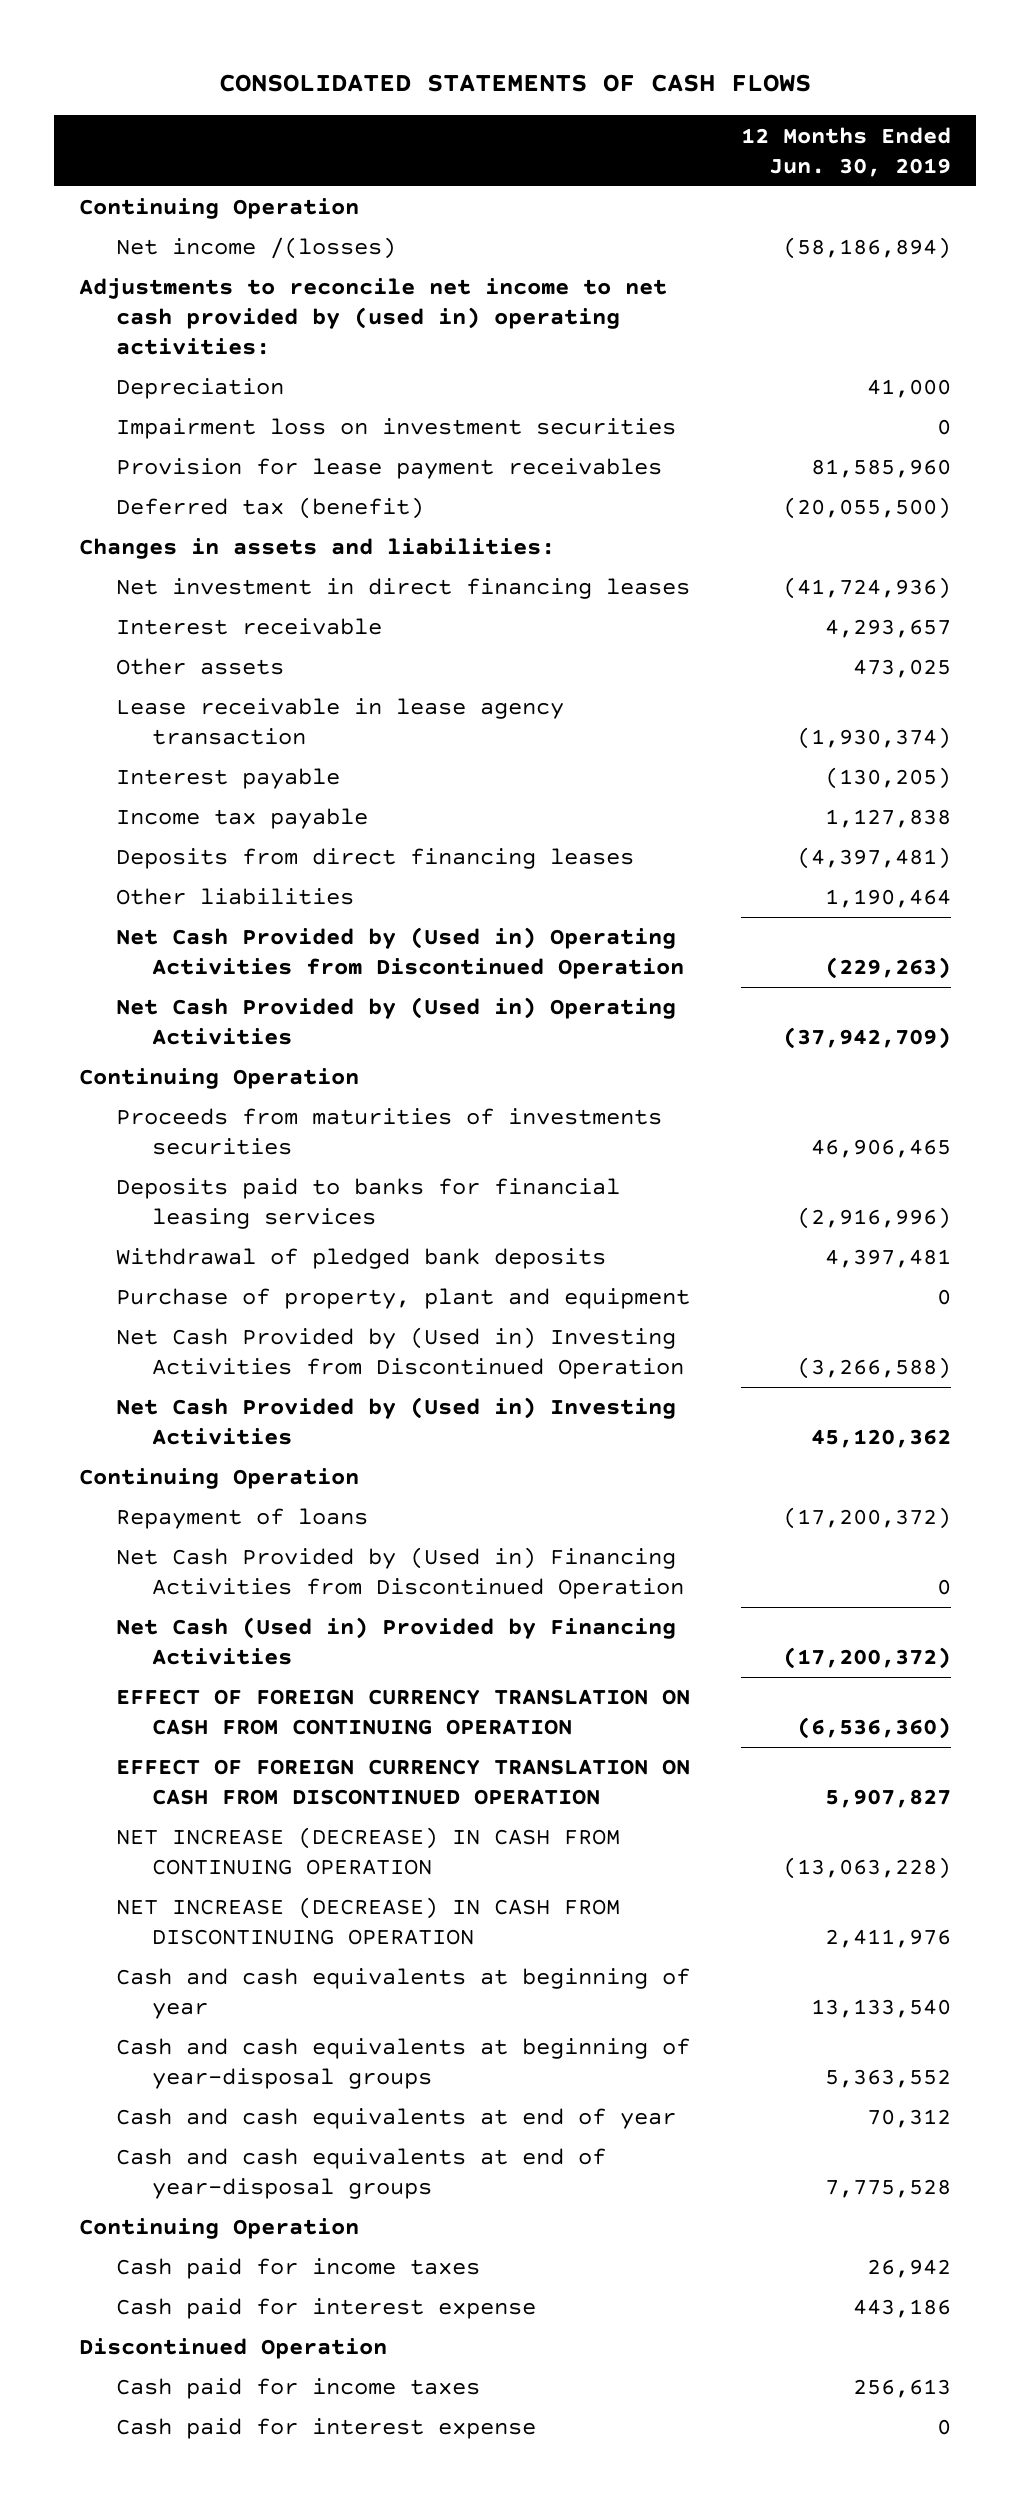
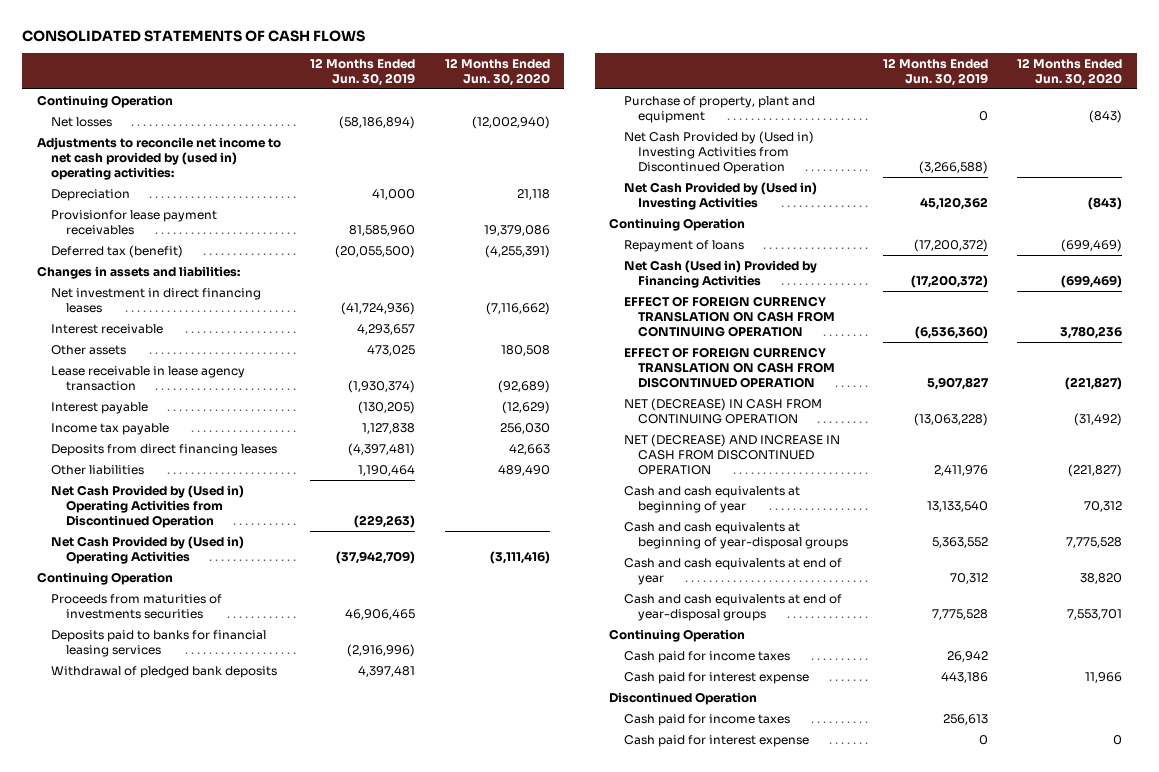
none -> [444,57,550,86] 12 Months Ended Jun. 30, 2020
[115,237,396,260] Net income /(losses) -> [51,116,113,127] Net losses
[115,418,676,440] Impairment loss on investment securities -> none
[115,458,662,480] Provision for lease payment receivables -> [51,209,218,235] Provisionfor lease payment receivables
[115,1547,684,1600] Net Cash Provided by (Used in) Financing Activities from Discontinued Operation -> none
[115,1827,620,1876] NET INCREASE (DECREASE) IN CASH FROM CONTINUING OPERATION -> [623,397,822,424] NET (DECREASE) IN CASH FROM CONTINUING OPERATION
[115,1897,620,1946] NET INCREASE (DECREASE) IN CASH FROM DISCONTINUING OPERATION -> [623,433,840,475] NET (DECREASE) AND INCREASE IN CASH FROM DISCONTINUED OPERATION

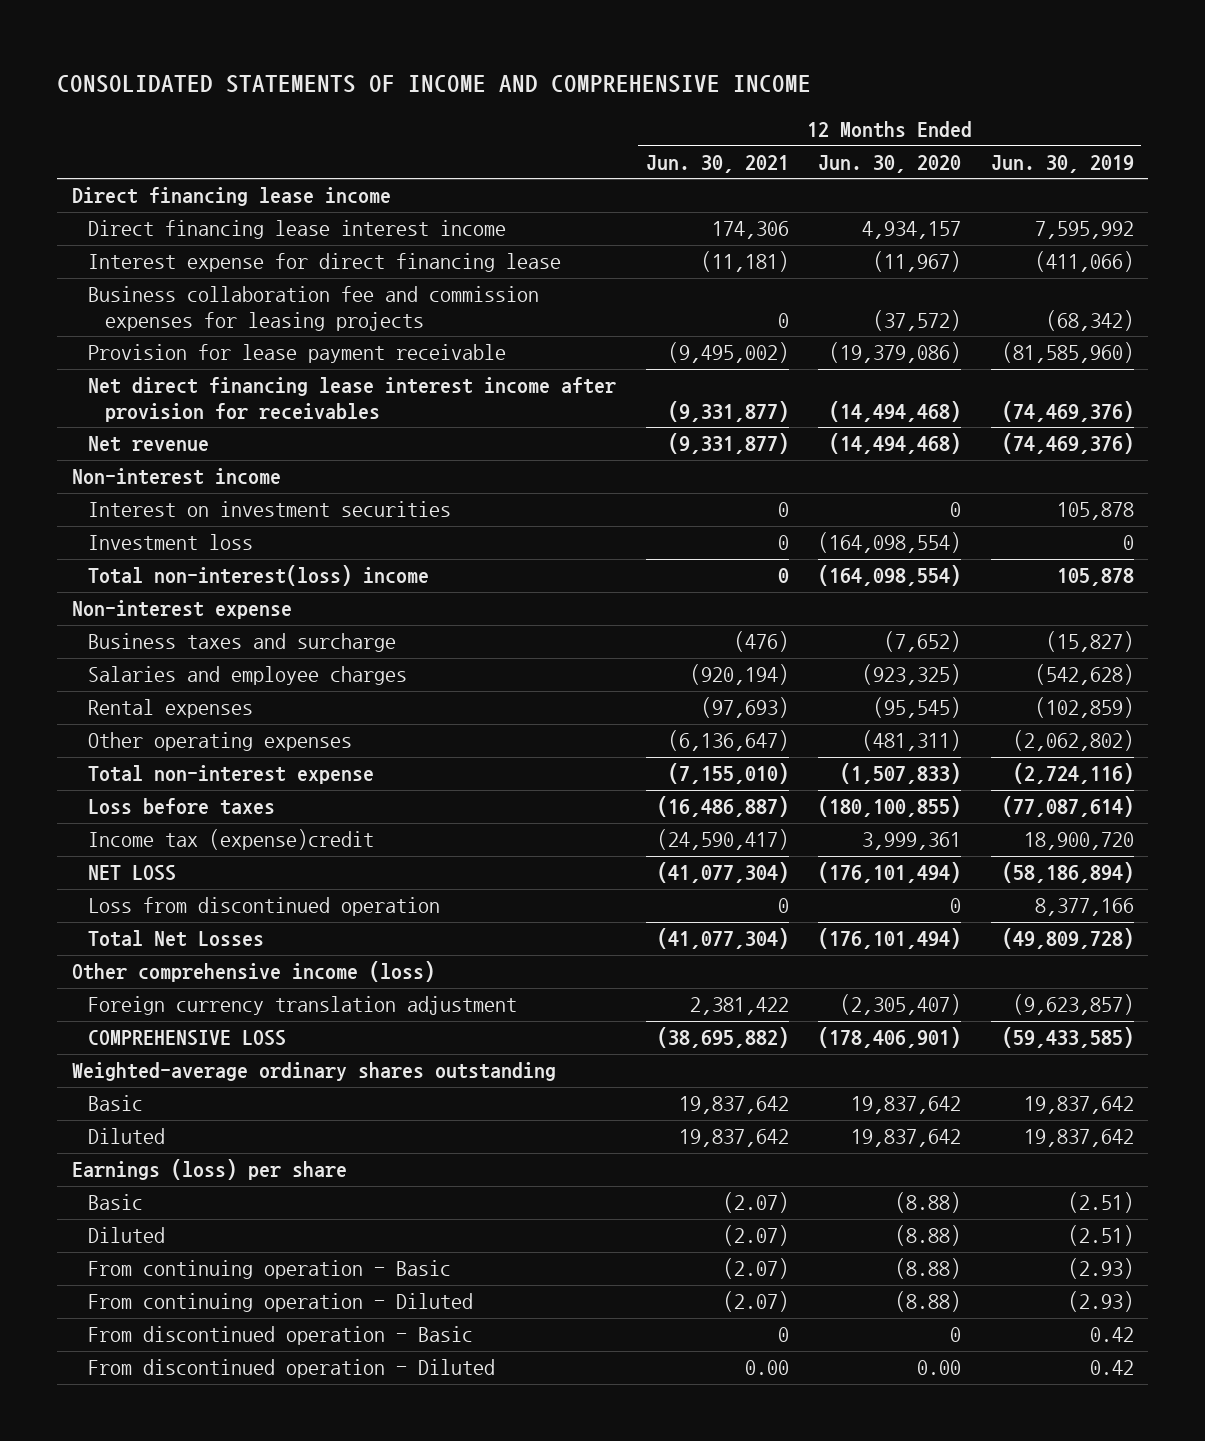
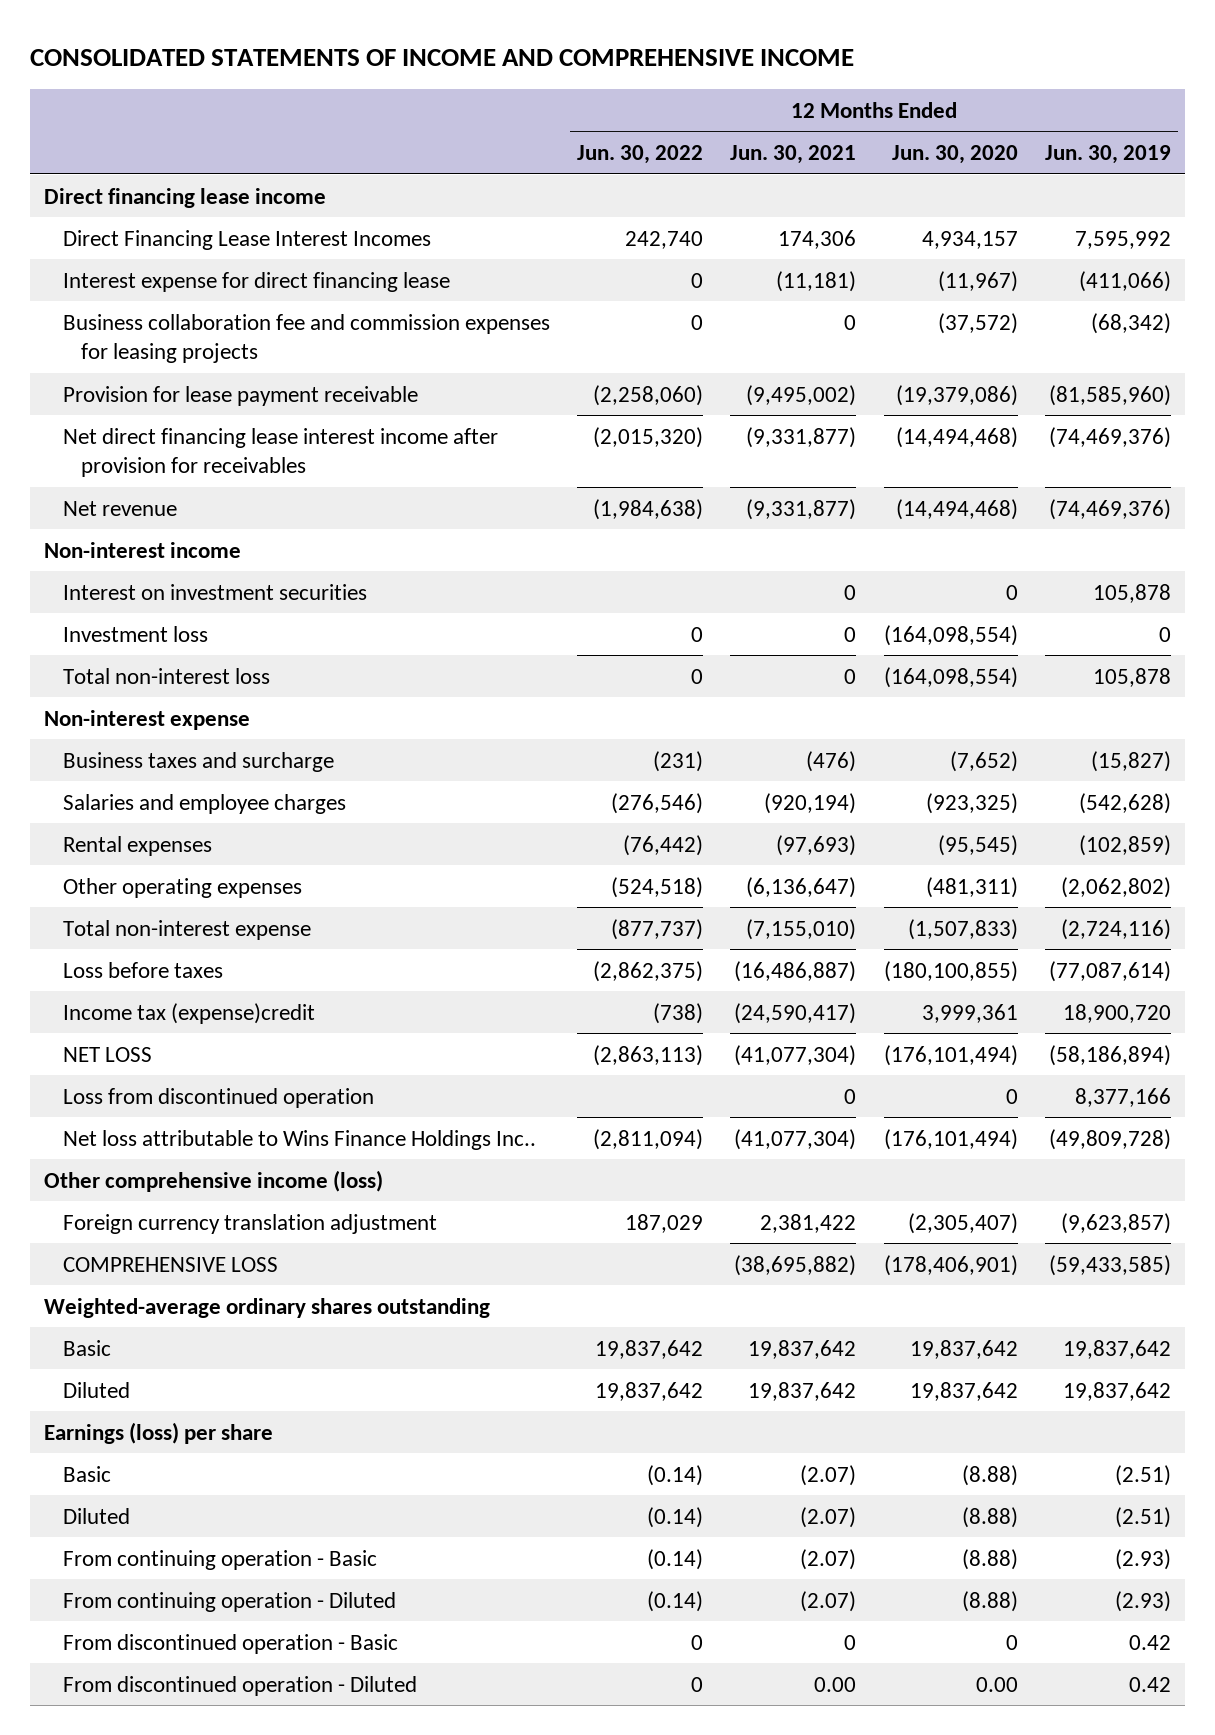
none -> [577,145,704,165] Jun. 30, 2022
[88,220,507,240] Direct financing lease interest income -> [62,229,431,250] Direct Financing Lease Interest Incomes
[88,565,430,587] Total non-interest(loss) income -> [62,667,270,684] Total non-interest loss
[88,930,265,948] Total Net Losses -> [62,1129,536,1150] Net loss attributable to Wins Finance Holdings Inc..

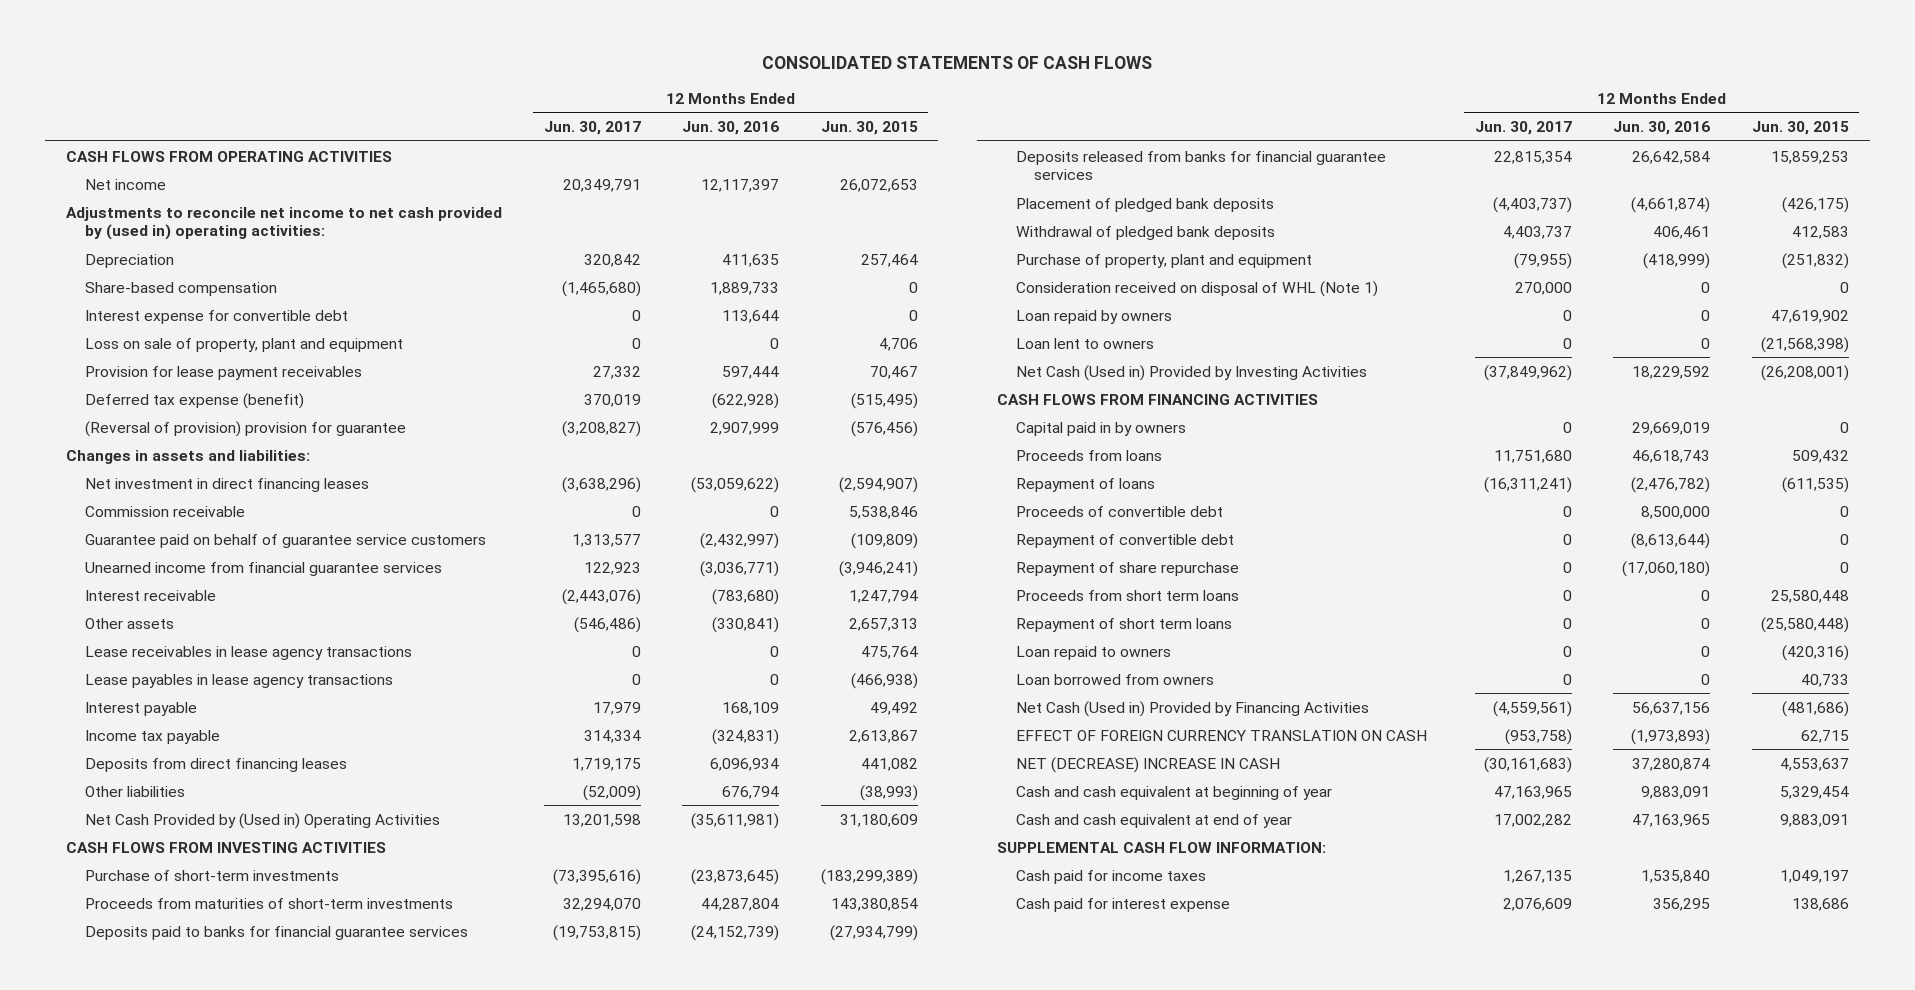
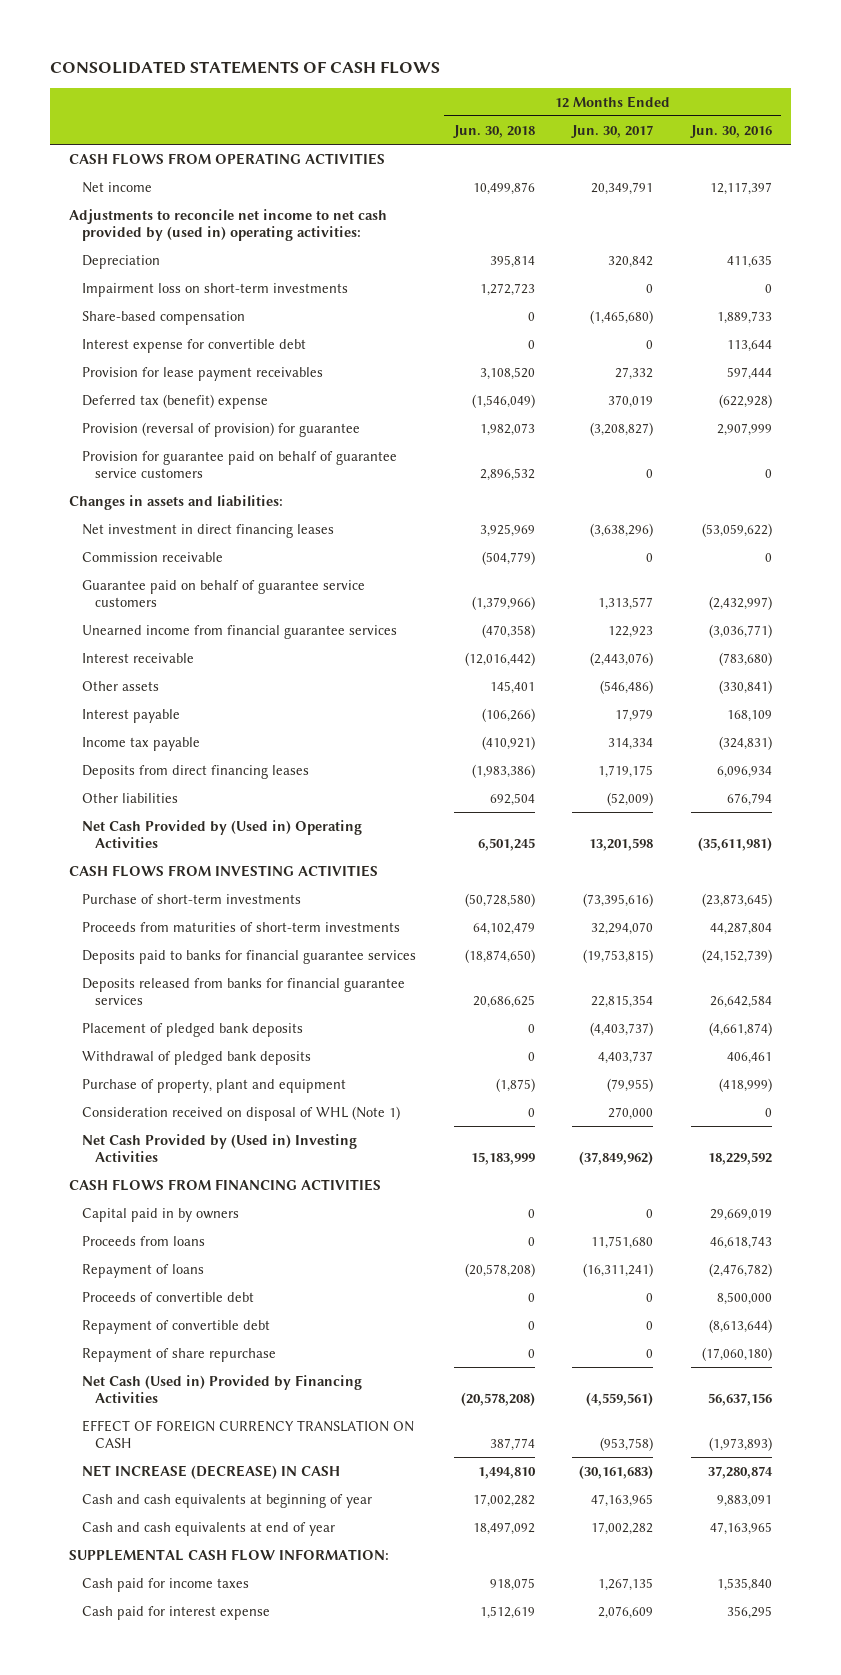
[820,121,918,136] Jun. 30, 2015 -> none
none -> [452,124,535,138] Jun. 30, 2018
none -> [82,282,349,297] Impairment loss on short-term investments
[84,337,403,352] Loss on sale of property, plant and equipment -> none
[84,392,304,409] Deferred tax expense (benefit) -> [82,393,269,409] Deferred tax (benefit) expense
[84,420,406,437] (Reversal of provision) provision for guarantee -> [82,421,361,437] Provision (reversal of provision) for guarantee
none -> [82,450,398,479] Provision for guarantee paid on behalf of guarantee service customers
[84,645,412,660] Lease receivables in lease agency transactions -> none
[84,673,393,688] Lease payables in lease agency transactions -> none
[1015,309,1172,324] Loan repaid by owners -> none
[1015,337,1154,349] Loan lent to owners -> none
[1015,364,1367,381] Net Cash (Used in) Provided by Investing Activities -> [82,1133,358,1163] Net Cash Provided by (Used in) Investing Activities
[1015,589,1239,601] Proceeds from short term loans -> none
[1015,617,1232,632] Repayment of short term loans -> none
[1015,645,1171,660] Loan repaid to owners -> none
[1015,673,1214,685] Loan borrowed from owners -> none
[1015,756,1280,773] NET (DECREASE) INCREASE IN CASH -> [82,1464,341,1479] NET INCREASE (DECREASE) IN CASH
[1015,785,1332,800] Cash and cash equivalent at beginning of year -> [82,1493,373,1508] Cash and cash equivalents at beginning of year
[1015,813,1292,828] Cash and cash equivalent at end of year -> [82,1521,336,1536] Cash and cash equivalents at end of year

